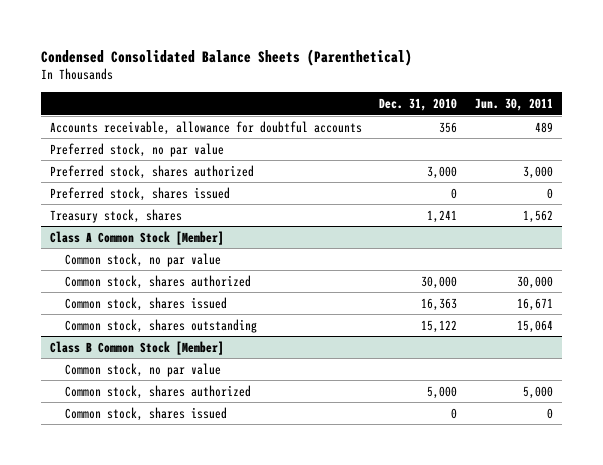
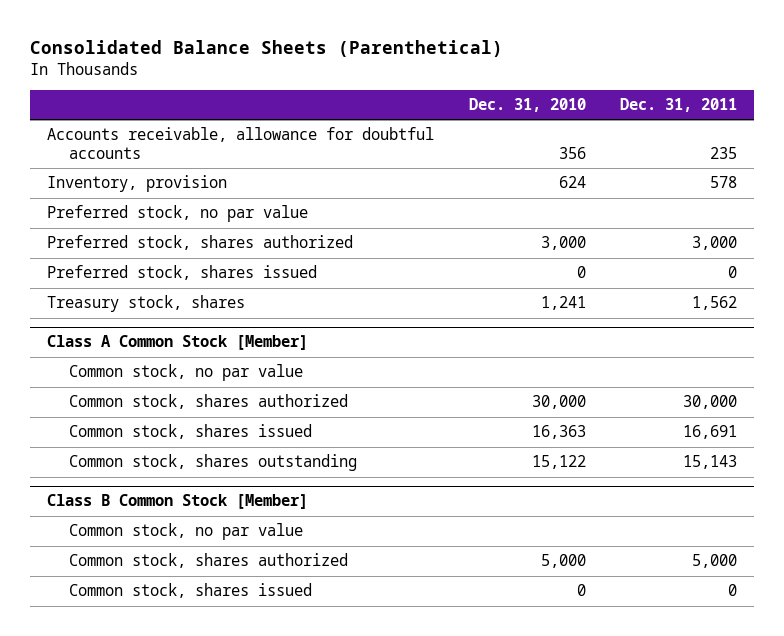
[41,48,413,66] Condensed Consolidated Balance Sheets (Parenthetical) -> [30,39,504,57] Consolidated Balance Sheets (Parenthetical)
[474,98,553,112] Jun. 30, 2011 -> none
none -> [619,98,737,113] Dec. 31, 2011
none -> [47,175,228,193] Inventory, provision

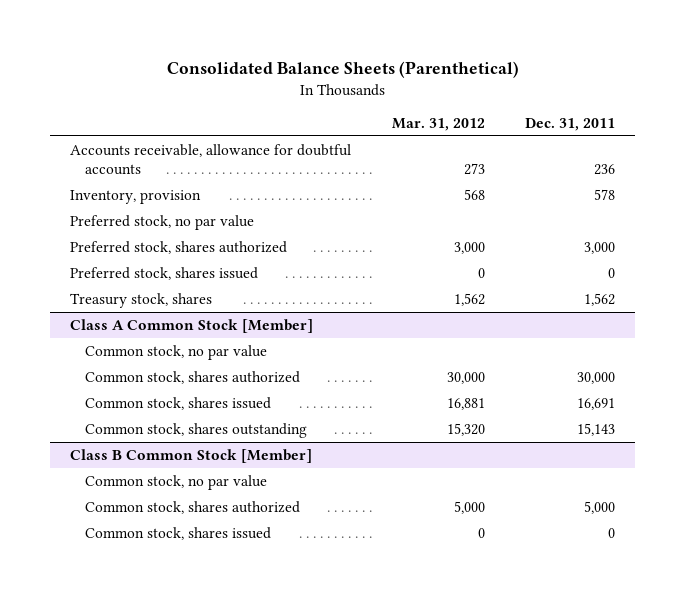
[468,98,586,113] Dec. 31, 2010 -> none
none -> [391,117,485,131] Mar. 31, 2012
[709,146,737,159] 235 -> [593,163,615,175] 236

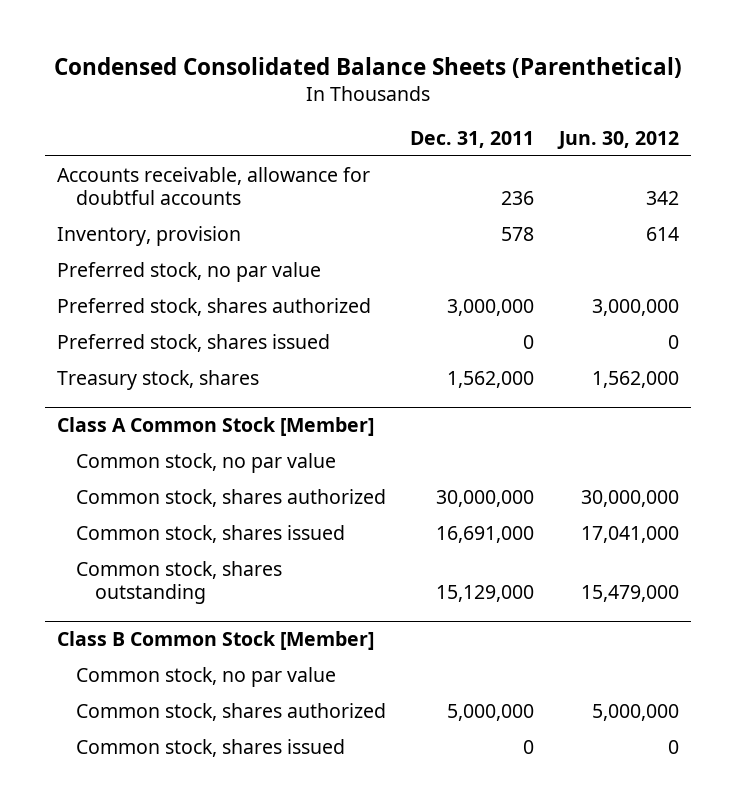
[166,61,519,79] Consolidated Balance Sheets (Parenthetical) -> [53,56,682,78] Condensed Consolidated Balance Sheets (Parenthetical)
[391,117,485,131] Mar. 31, 2012 -> none
none -> [556,131,679,150] Jun. 30, 2012
[583,241,615,254] 3,000 -> [447,298,535,316] 3,000,000
[583,292,615,306] 1,562 -> [447,370,535,388] 1,562,000
[576,371,615,384] 30,000 -> [436,489,535,507] 30,000,000
[576,397,615,410] 16,691 -> [436,525,535,543] 16,691,000
[576,422,615,436] 15,143 -> [436,584,535,602] 15,129,000
[583,500,615,514] 5,000 -> [447,703,535,721] 5,000,000

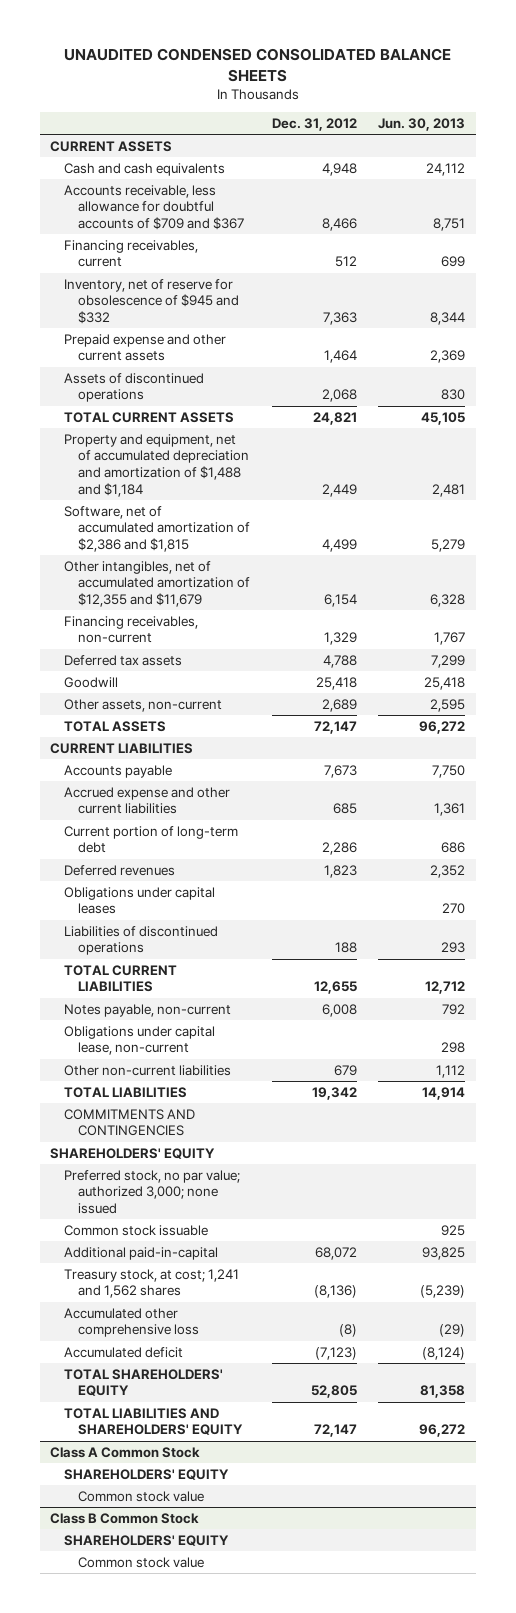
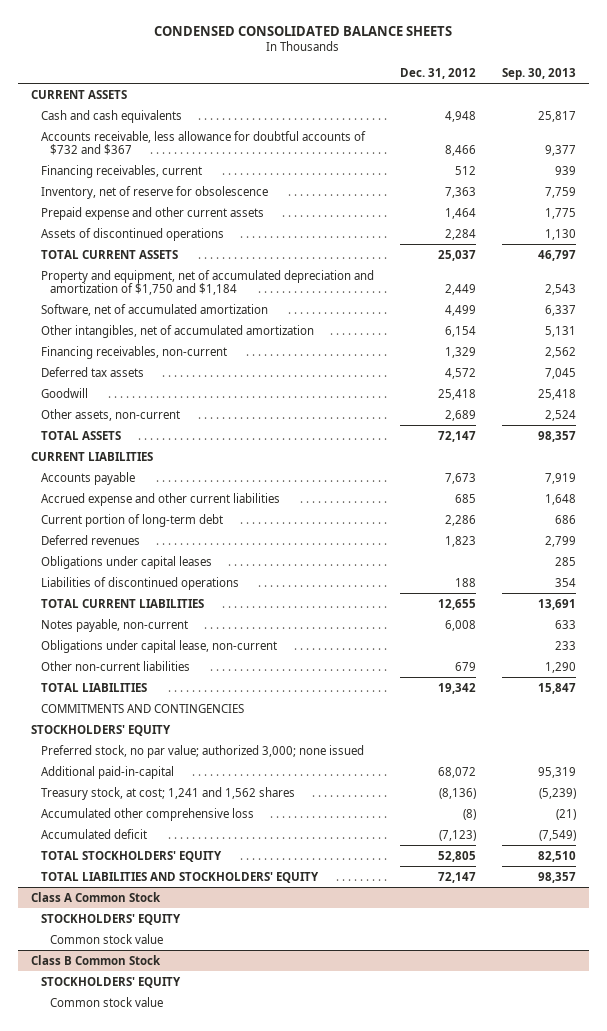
[63,48,451,82] UNAUDITED CONDENSED CONSOLIDATED BALANCE SHEETS -> [154,25,453,36] CONDENSED CONSOLIDATED BALANCE SHEETS
[378,117,466,131] Jun. 30, 2013 -> none
none -> [501,67,576,80] Sep. 30, 2013
[64,184,245,230] Accounts receivable, less allowance for doubtful accounts of $709 and $367 -> [40,130,366,155] Accounts receivable, less allowance for doubtful accounts of $732 and $367
[64,278,240,324] Inventory, net of reserve for obsolescence of $945 and $332 -> [40,185,268,199] Inventory, net of reserve for obsolescence
[321,389,357,403] 2,068 -> [444,228,476,240] 2,284
[312,411,357,425] 24,821 -> [437,249,476,261] 25,037
[64,433,250,497] Property and equipment, net of accumulated depreciation and amortization of $1,488 and $1,184 -> [40,269,374,295] Property and equipment, net of accumulated depreciation and amortization of $1,750 and $1,184
[64,505,251,552] Software, net of accumulated amortization of $2,386 and $1,815 -> [40,303,268,316] Software, net of accumulated amortization
[64,560,251,607] Other intangibles, net of accumulated amortization of $12,355 and $11,679 -> [40,324,314,338] Other intangibles, net of accumulated amortization
[322,654,357,668] 4,788 -> [444,367,476,379] 4,572
[50,1147,216,1159] SHAREHOLDERS' EQUITY -> [31,724,172,736] STOCKHOLDERS' EQUITY
[64,1224,209,1236] Common stock issuable -> none
[64,1368,224,1397] TOTAL SHAREHOLDERS' EQUITY -> [40,850,222,862] TOTAL STOCKHOLDERS' EQUITY
[64,1407,244,1436] TOTAL LIABILITIES AND SHAREHOLDERS' EQUITY -> [40,871,319,883] TOTAL LIABILITIES AND STOCKHOLDERS' EQUITY
[64,1468,230,1480] SHAREHOLDERS' EQUITY -> [40,913,181,925] STOCKHOLDERS' EQUITY
[64,1534,230,1546] SHAREHOLDERS' EQUITY -> [40,976,181,988] STOCKHOLDERS' EQUITY

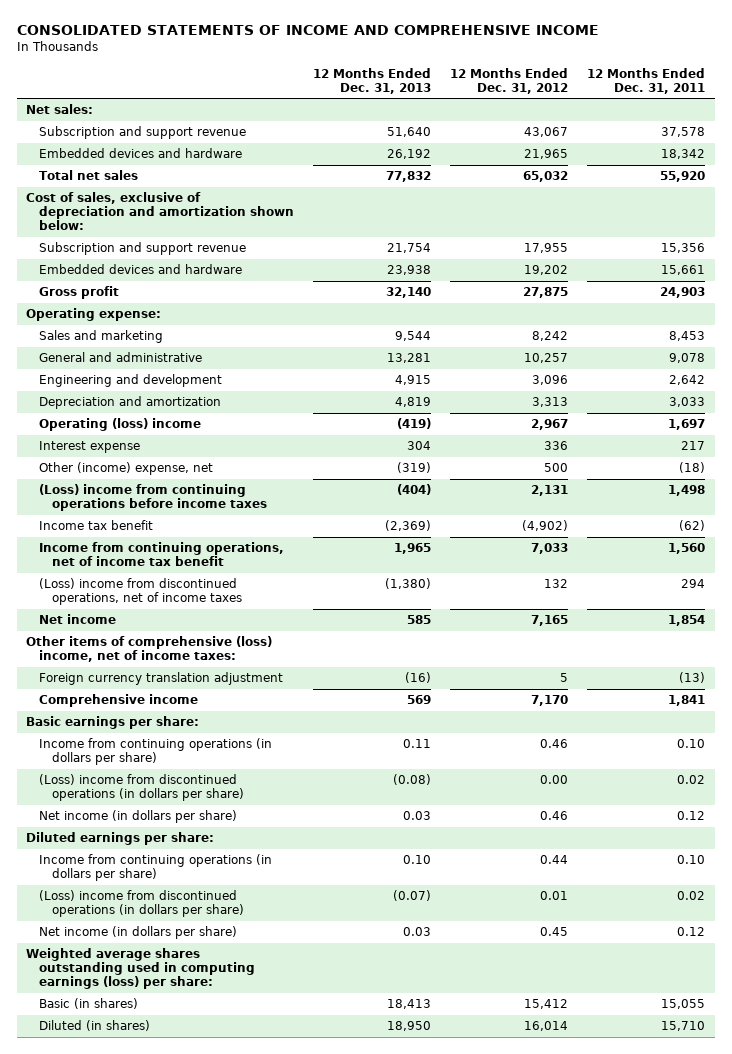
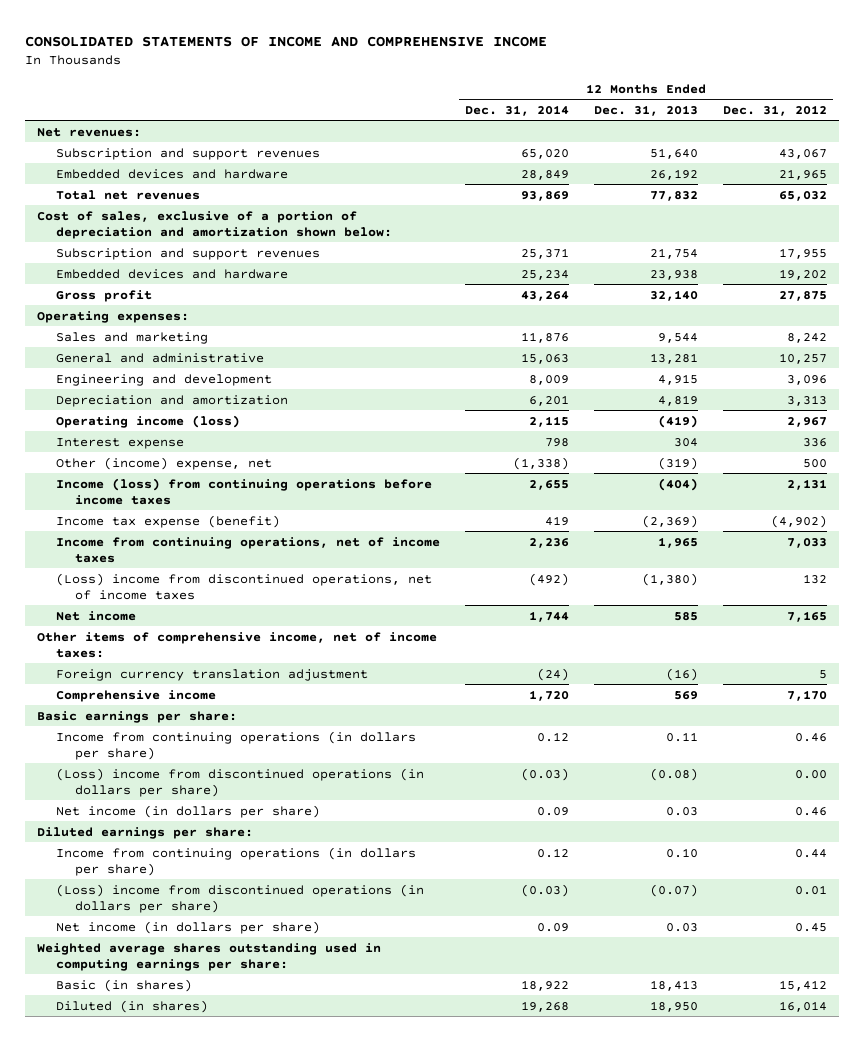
[587,67,706,94] 12 Months Ended Dec. 31, 2011 -> none
none -> [464,104,569,116] Dec. 31, 2014
[26,104,94,115] Net sales: -> [37,127,142,137] Net revenues:
[39,126,247,140] Subscription and support revenue -> [56,147,321,160] Subscription and support revenues
[39,170,139,181] Total net sales -> [56,189,201,200] Total net revenues
[26,192,295,231] Cost of sales, exclusive of depreciation and amortization shown below: -> [37,210,393,239] Cost of sales, exclusive of a portion of depreciation and amortization shown below:
[39,242,247,256] Subscription and support revenue -> [56,247,321,260] Subscription and support revenues
[26,308,162,322] Operating expense: -> [37,310,190,323] Operating expenses:
[39,418,202,432] Operating (loss) income -> [56,414,241,428] Operating income (loss)
[39,484,267,512] (Loss) income from continuing operations before income taxes -> [56,477,433,505] Income (loss) from continuing operations before income taxes
[39,520,154,531] Income tax benefit -> [56,514,281,528] Income tax expense (benefit)
[39,542,285,567] Income from continuing operations, net of income tax benefit -> [56,536,441,563] Income from continuing operations, net of income taxes
[26,636,273,663] Other items of comprehensive (loss) income, net of income taxes: -> [37,631,438,658] Other items of comprehensive income, net of income taxes:
[26,948,256,990] Weighted average shares outstanding used in computing earnings (loss) per share: -> [37,942,382,971] Weighted average shares outstanding used in computing earnings per share:

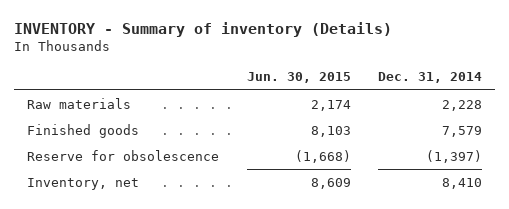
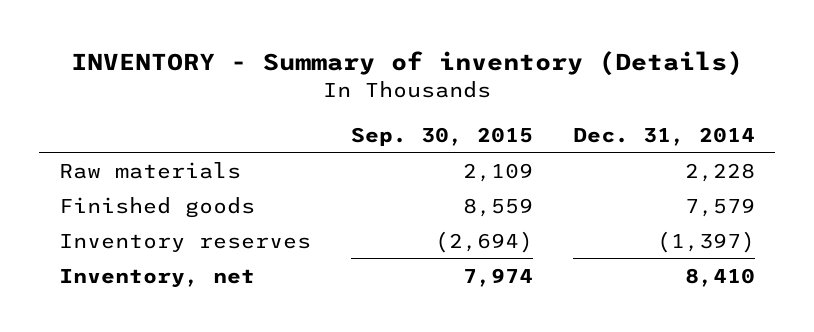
[246,72,351,84] Jun. 30, 2015 -> none
none -> [351,126,534,146] Sep. 30, 2015
[27,149,220,161] Reserve for obsolescence -> [59,233,312,252] Inventory reserves

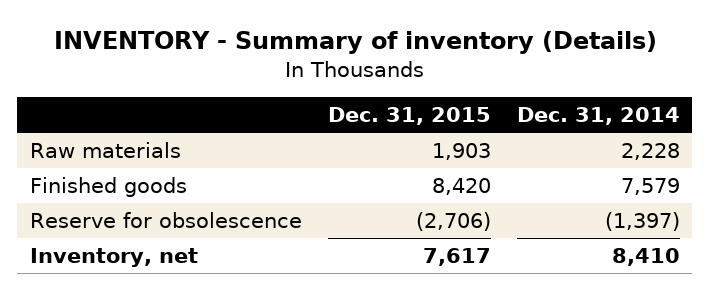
[351,126,534,146] Sep. 30, 2015 -> none
none -> [327,107,491,126] Dec. 31, 2015
[59,233,312,252] Inventory reserves -> [30,212,303,229] Reserve for obsolescence

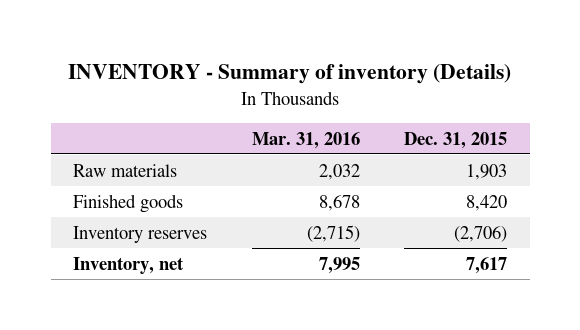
[516,107,680,126] Dec. 31, 2014 -> none
none -> [251,131,360,149] Mar. 31, 2016
[30,212,303,229] Reserve for obsolescence -> [72,225,207,243] Inventory reserves

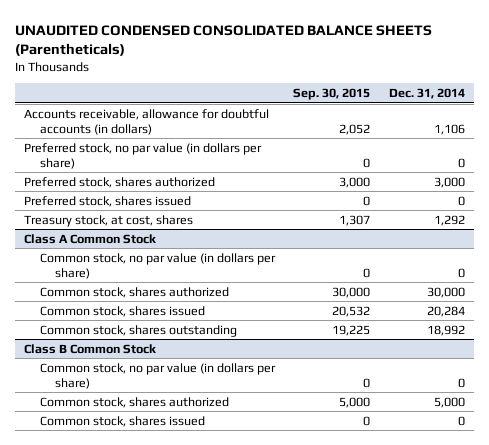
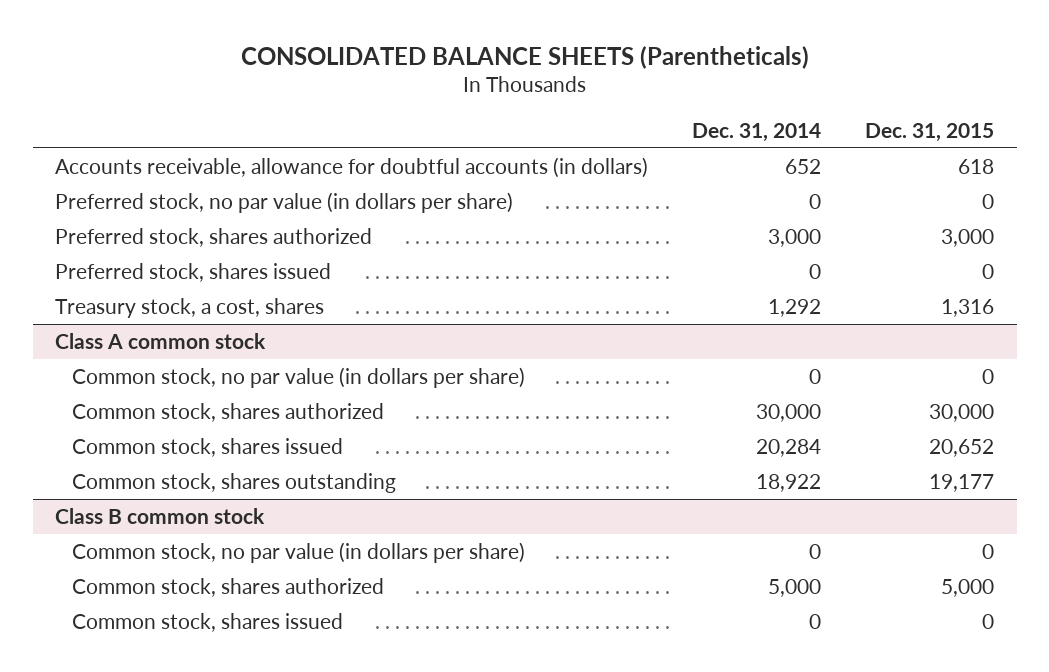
[15,24,433,57] UNAUDITED CONDENSED CONSOLIDATED BALANCE SHEETS (Parentheticals) -> [240,45,809,69] CONSOLIDATED BALANCE SHEETS (Parentheticals)
[293,88,371,101] Sep. 30, 2015 -> none
none -> [865,122,995,142] Dec. 31, 2015
[433,123,465,135] 1,106 -> [785,158,822,174] 652
[24,214,194,227] Treasury stock, at cost, shares -> [54,297,324,318] Treasury stock, a cost, shares
[24,233,157,244] Class A Common Stock -> [54,332,266,349] Class A common stock
[426,324,465,336] 18,992 -> [756,473,822,492] 18,922
[24,343,157,354] Class B Common Stock -> [54,507,265,524] Class B common stock

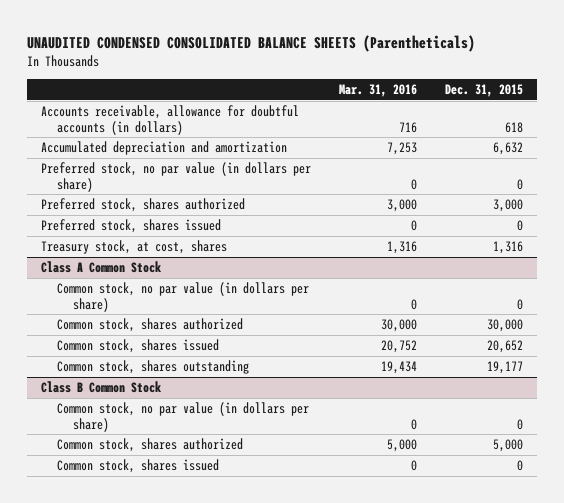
[240,45,809,69] CONSOLIDATED BALANCE SHEETS (Parentheticals) -> [27,34,476,52] UNAUDITED CONDENSED CONSOLIDATED BALANCE SHEETS (Parentheticals)
[692,122,822,142] Dec. 31, 2014 -> none
none -> [339,84,418,98] Mar. 31, 2016
none -> [41,141,288,156] Accumulated depreciation and amortization
[54,297,324,318] Treasury stock, a cost, shares -> [41,240,228,255] Treasury stock, at cost, shares
[54,332,266,349] Class A common stock -> [41,261,162,274] Class A Common Stock
[54,507,265,524] Class B common stock -> [41,381,162,394] Class B Common Stock

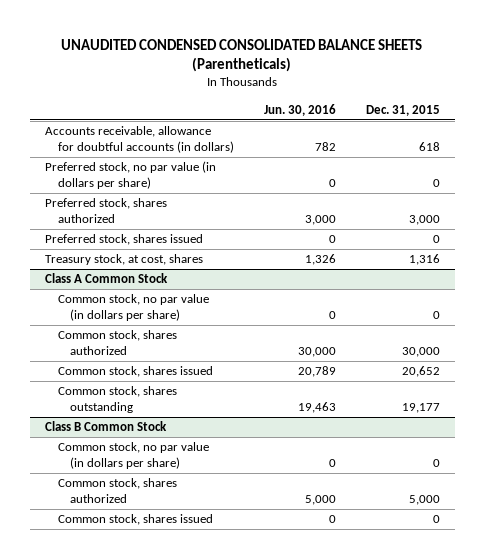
[339,84,418,98] Mar. 31, 2016 -> none
none -> [263,103,336,116] Jun. 30, 2016
[41,141,288,156] Accumulated depreciation and amortization -> none

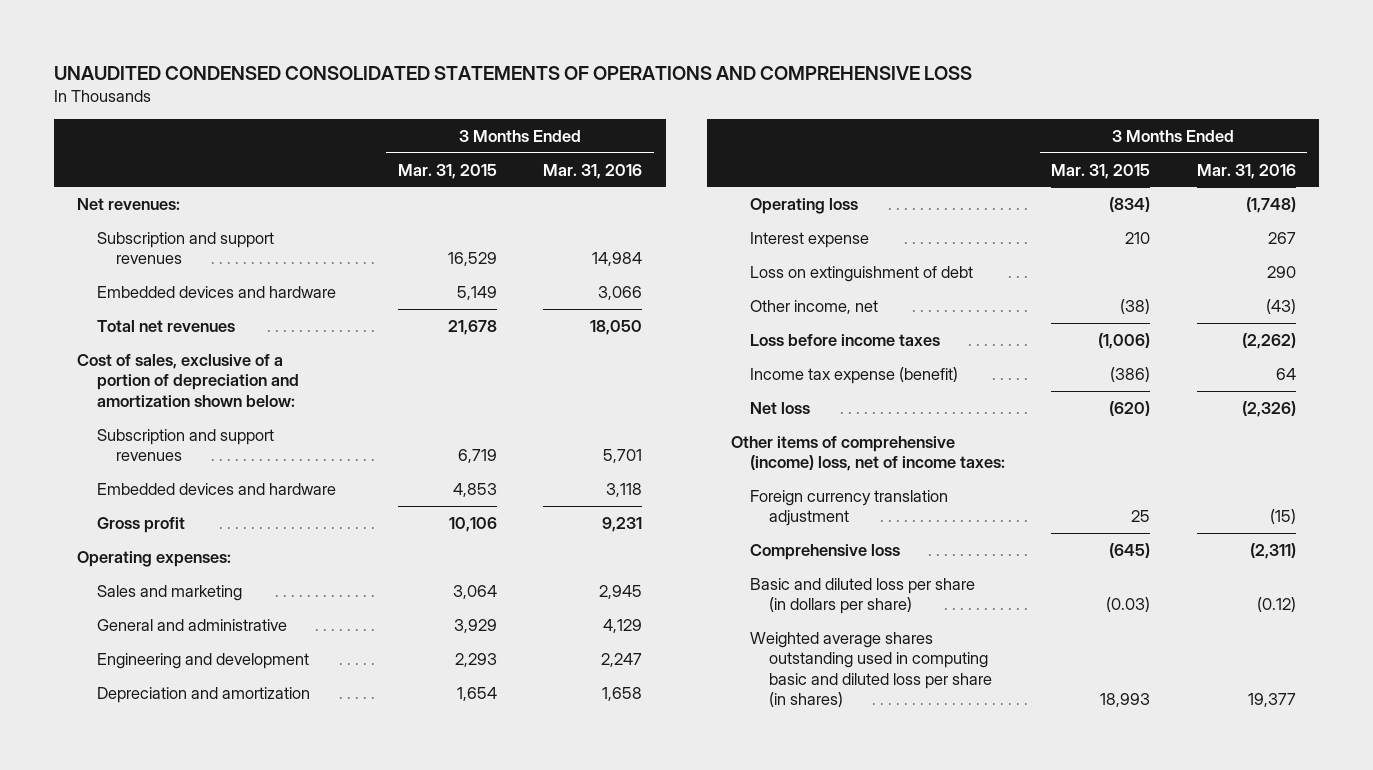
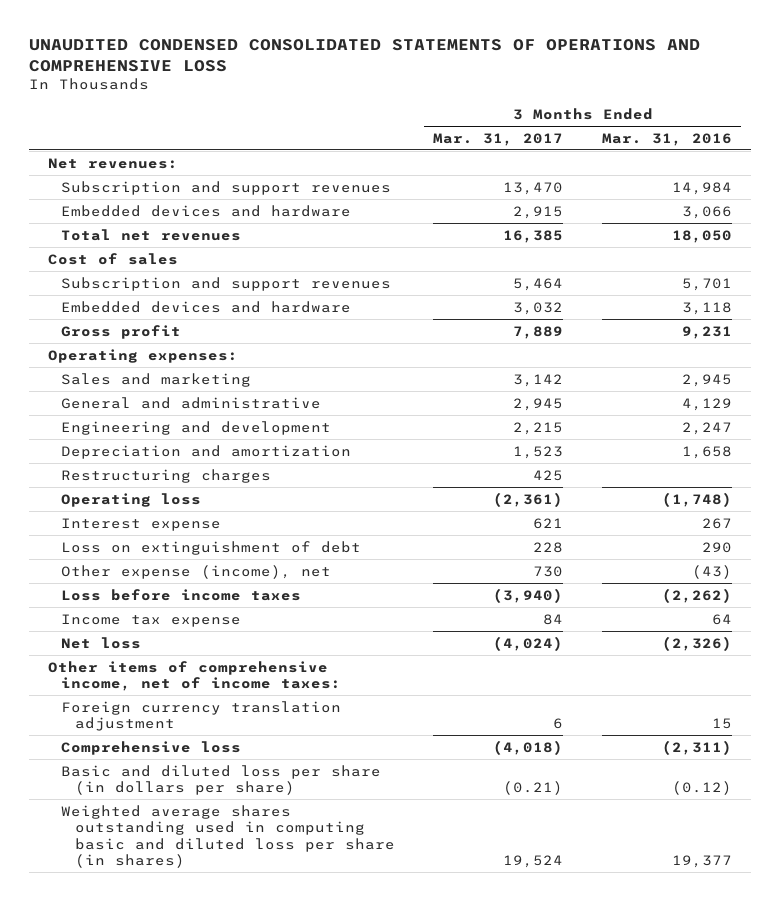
[397,163,497,179] Mar. 31, 2015 -> none
none -> [433,132,564,146] Mar. 31, 2017
[77,353,299,407] Cost of sales, exclusive of a portion of depreciation and amortization shown below: -> [47,252,178,265] Cost of sales
none -> [61,468,272,483] Restructuring charges
[749,299,878,314] Other income, net -> [61,564,332,579] Other expense (income), net
[749,366,958,384] Income tax expense (benefit) -> [61,613,242,627] Income tax expense
[730,435,1005,472] Other items of comprehensive (income) loss, net of income taxes: -> [47,660,342,692] Other items of comprehensive income, net of income taxes:
[1269,509,1296,525] (15) -> [711,718,732,730] 15

